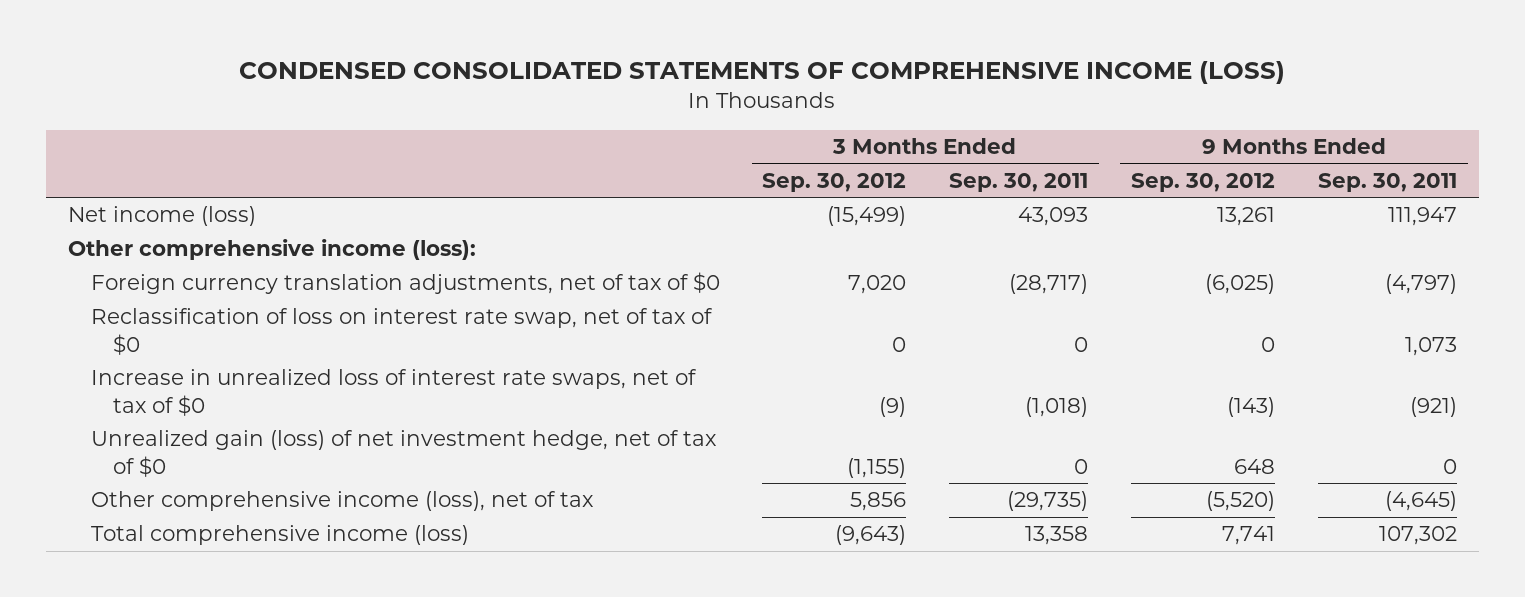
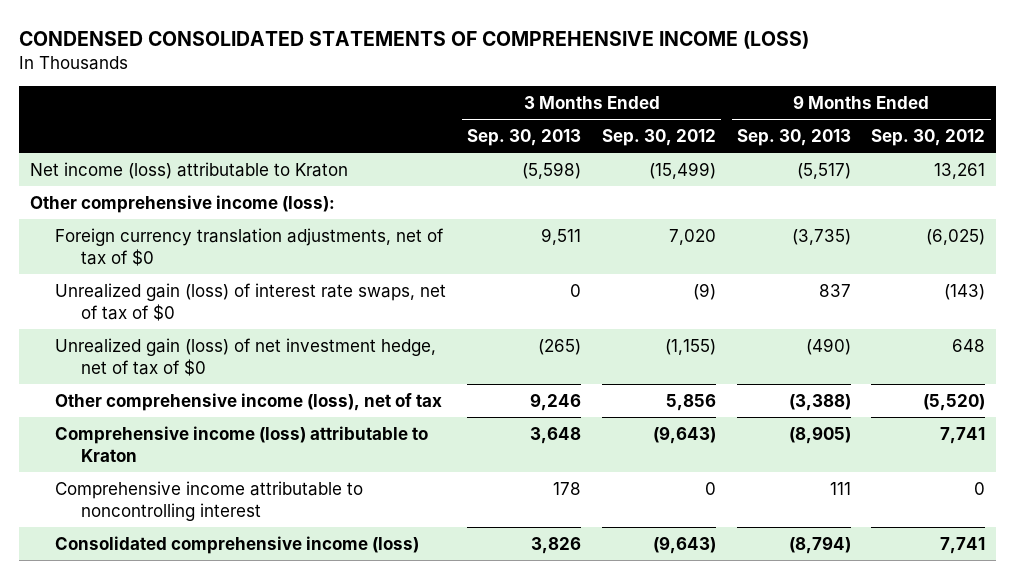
[949,172,1089,192] Sep. 30, 2011 -> none
[1318,172,1458,192] Sep. 30, 2011 -> none
none -> [467,128,582,146] Sep. 30, 2013
none -> [736,128,851,146] Sep. 30, 2013
[67,206,256,227] Net income (loss) -> [29,161,348,179] Net income (loss) attributable to Kraton
[90,308,713,355] Reclassification of loss on interest rate swap, net of tax of $0 -> none
[90,369,697,416] Increase in unrealized loss of interest rate swaps, net of tax of $0 -> [55,282,447,321] Unrealized gain (loss) of interest rate swaps, net of tax of $0
none -> [55,425,429,462] Comprehensive income (loss) attributable to Kraton
none -> [55,480,364,521] Comprehensive income attributable to noncontrolling interest
[90,525,469,546] Total comprehensive income (loss) -> [55,535,420,554] Consolidated comprehensive income (loss)

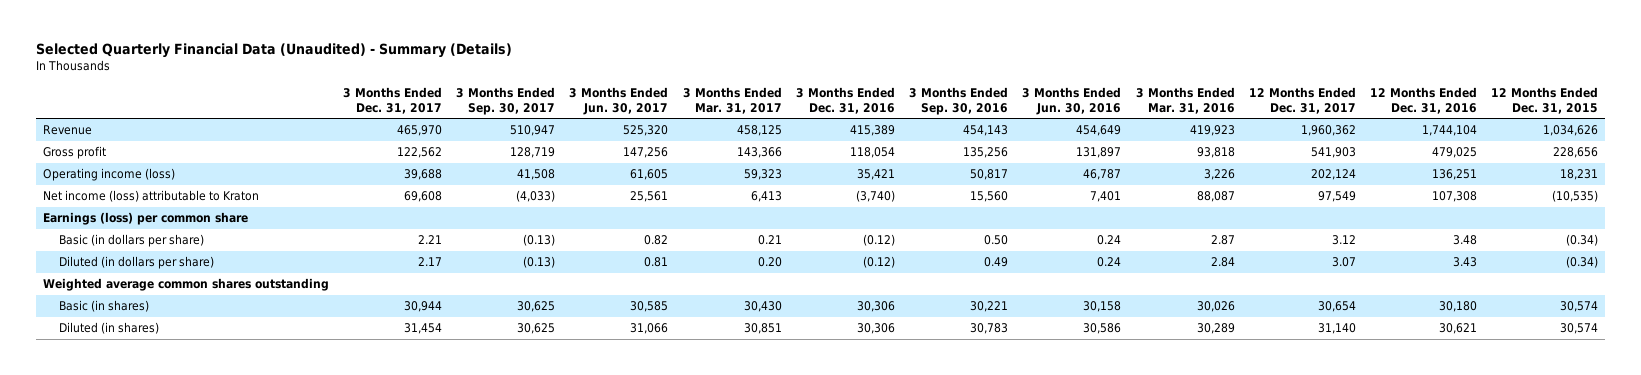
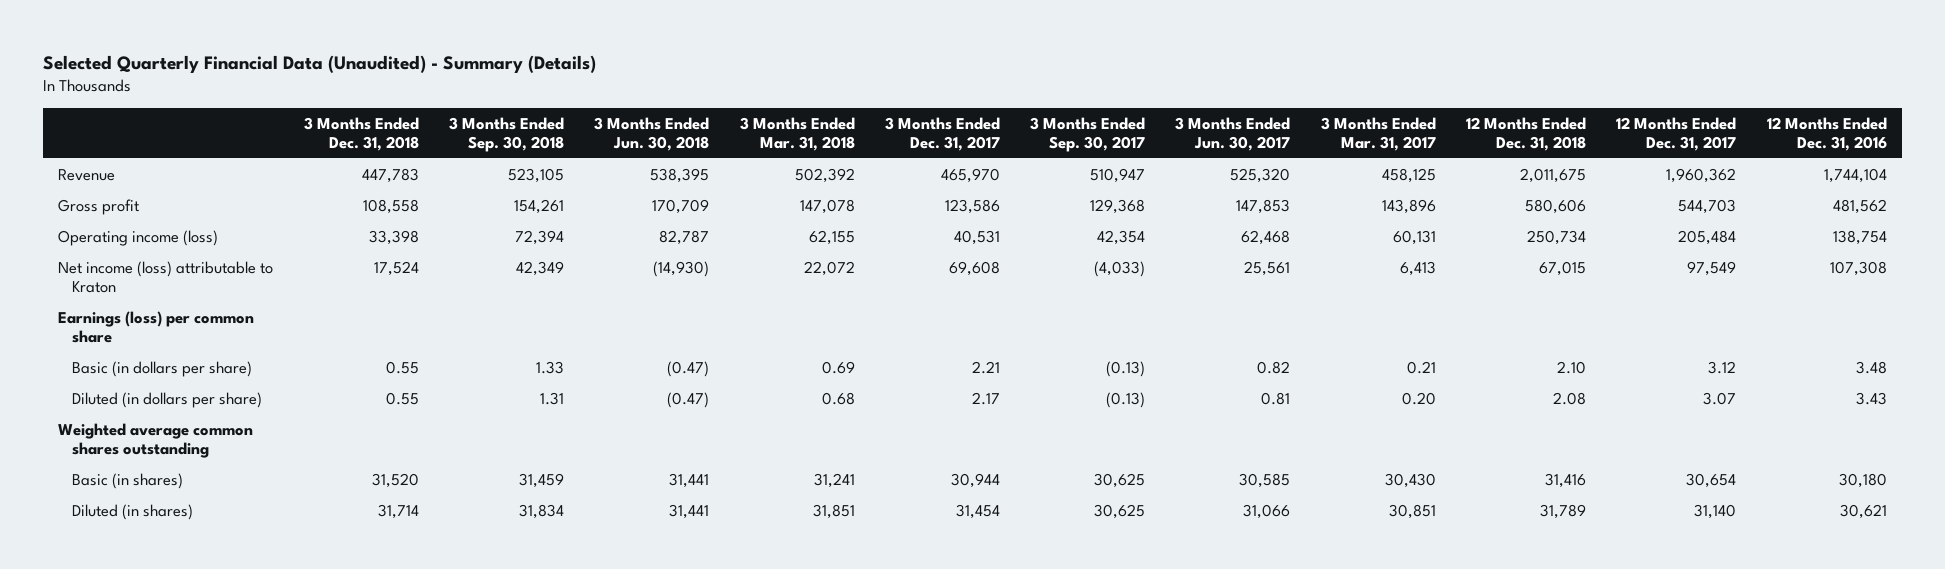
[795,87,895,114] 3 Months Ended Dec. 31, 2016 -> none
[909,87,1009,115] 3 Months Ended Sep. 30, 2016 -> none
[1022,87,1122,115] 3 Months Ended Jun. 30, 2016 -> none
[1135,87,1235,114] 3 Months Ended Mar. 31, 2016 -> none
[1491,87,1599,114] 12 Months Ended Dec. 31, 2015 -> none
none -> [303,116,419,151] 3 Months Ended Dec. 31, 2018
none -> [449,116,565,152] 3 Months Ended Sep. 30, 2018
none -> [594,116,710,151] 3 Months Ended Jun. 30, 2018
none -> [739,116,855,151] 3 Months Ended Mar. 31, 2018
none -> [1466,116,1587,151] 12 Months Ended Dec. 31, 2018
[396,147,442,159] 122,562 -> [944,198,1000,214] 123,586
[510,147,556,159] 128,719 -> [1090,198,1146,214] 129,368
[623,147,669,159] 147,256 -> [1236,198,1291,214] 147,853
[736,147,782,159] 143,366 -> [1381,198,1436,214] 143,896
[1310,147,1356,159] 541,903 -> [1678,198,1737,214] 544,703
[1432,147,1478,159] 479,025 -> [1832,198,1887,214] 481,562
[403,169,442,181] 39,688 -> [953,229,1000,245] 40,531
[517,169,556,181] 41,508 -> [1097,229,1146,245] 42,354
[630,169,669,181] 61,605 -> [1241,229,1291,245] 62,468
[743,169,782,181] 59,323 -> [1392,229,1436,245] 60,131
[1310,169,1356,181] 202,124 -> [1678,229,1737,245] 205,484
[1432,169,1478,181] 136,251 -> [1832,229,1887,245] 138,754

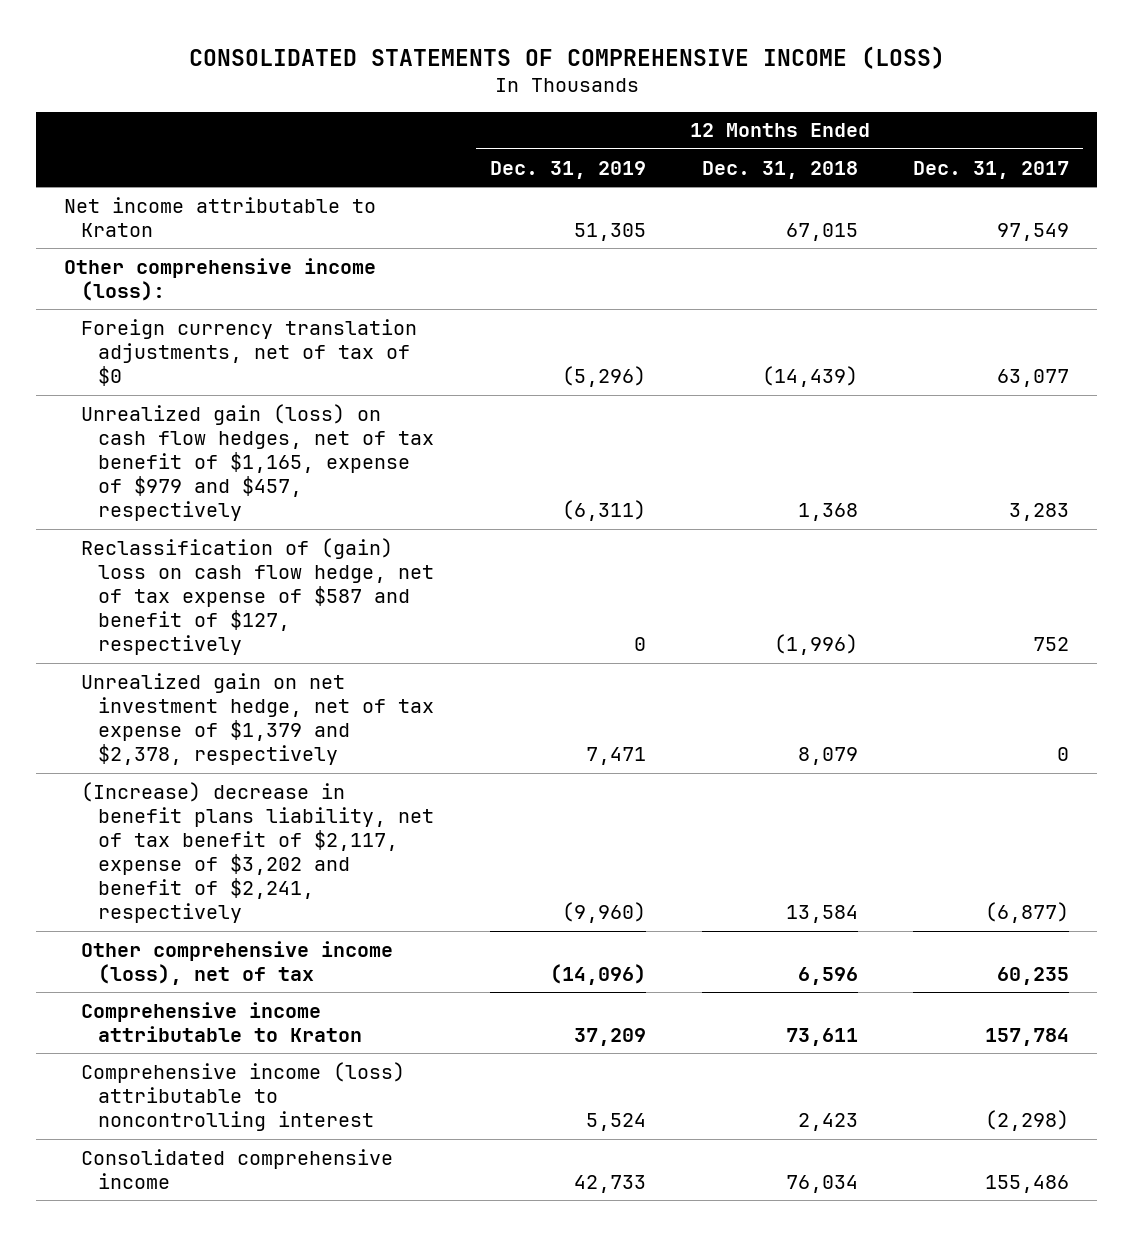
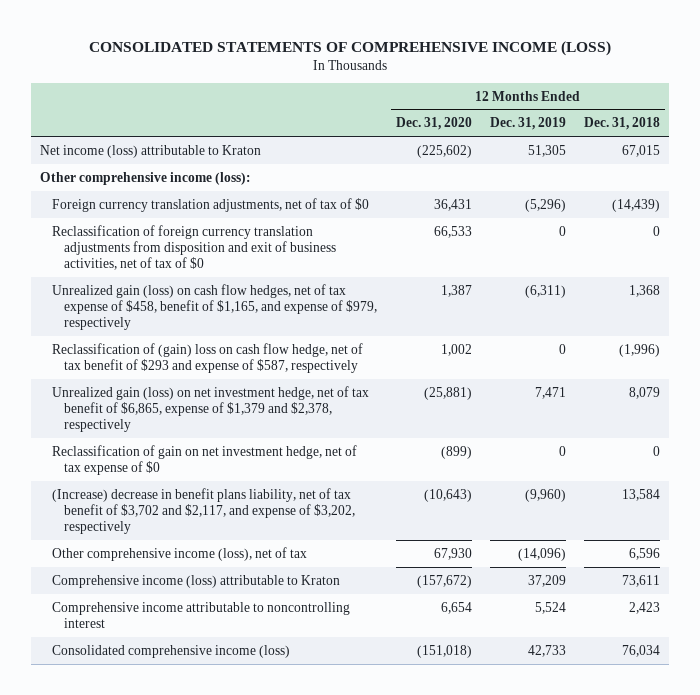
[913,160,1070,179] Dec. 31, 2017 -> none
none -> [395,117,472,131] Dec. 31, 2020
[63,196,376,237] Net income attributable to Kraton -> [40,144,262,158] Net income (loss) attributable to Kraton
none -> [52,224,337,271] Reclassification of foreign currency translation adjustments from disposition and exit of business activities, net of tax of $0
[80,403,434,522] Unrealized gain (loss) on cash flow hedges, net of tax benefit of $1,165, expense of $979 and $457, respectively -> [52,283,378,331] Unrealized gain (loss) on cash flow hedges, net of tax expense of $458, benefit of $1,165, and expense of $979, respectively
[80,537,434,656] Reclassification of (gain) loss on cash flow hedge, net of tax expense of $587 and benefit of $127, respectively -> [52,342,364,373] Reclassification of (gain) loss on cash flow hedge, net of tax benefit of $293 and expense of $587, respectively
[80,672,434,766] Unrealized gain on net investment hedge, net of tax expense of $1,379 and $2,378, respectively -> [52,385,370,433] Unrealized gain (loss) on net investment hedge, net of tax benefit of $6,865, expense of $1,379 and $2,378, respectively
none -> [52,444,358,475] Reclassification of gain on net investment hedge, net of tax expense of $0
[80,781,434,924] (Increase) decrease in benefit plans liability, net of tax benefit of $2,117, expense of $3,202 and benefit of $2,241, respectively -> [52,487,356,535] (Increase) decrease in benefit plans liability, net of tax benefit of $3,702 and $2,117, and expense of $3,202, respectively
[80,1001,362,1042] Comprehensive income attributable to Kraton -> [52,574,341,588] Comprehensive income (loss) attributable to Kraton
[80,1061,405,1132] Comprehensive income (loss) attributable to noncontrolling interest -> [52,601,351,628] Comprehensive income attributable to noncontrolling interest
[80,1148,393,1189] Consolidated comprehensive income -> [52,644,291,658] Consolidated comprehensive income (loss)

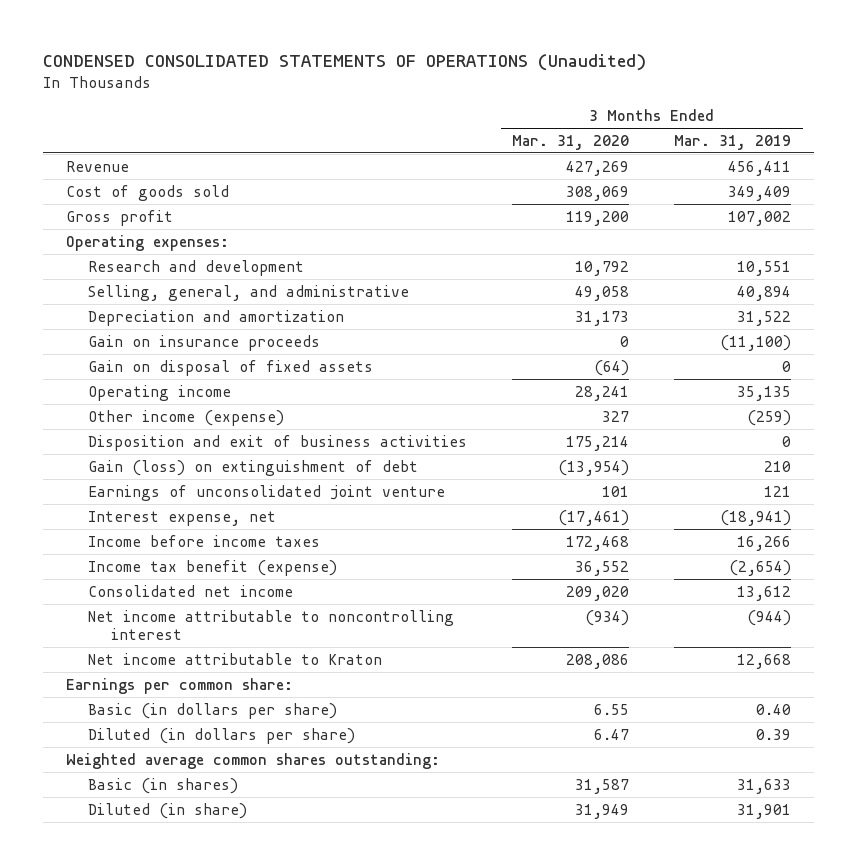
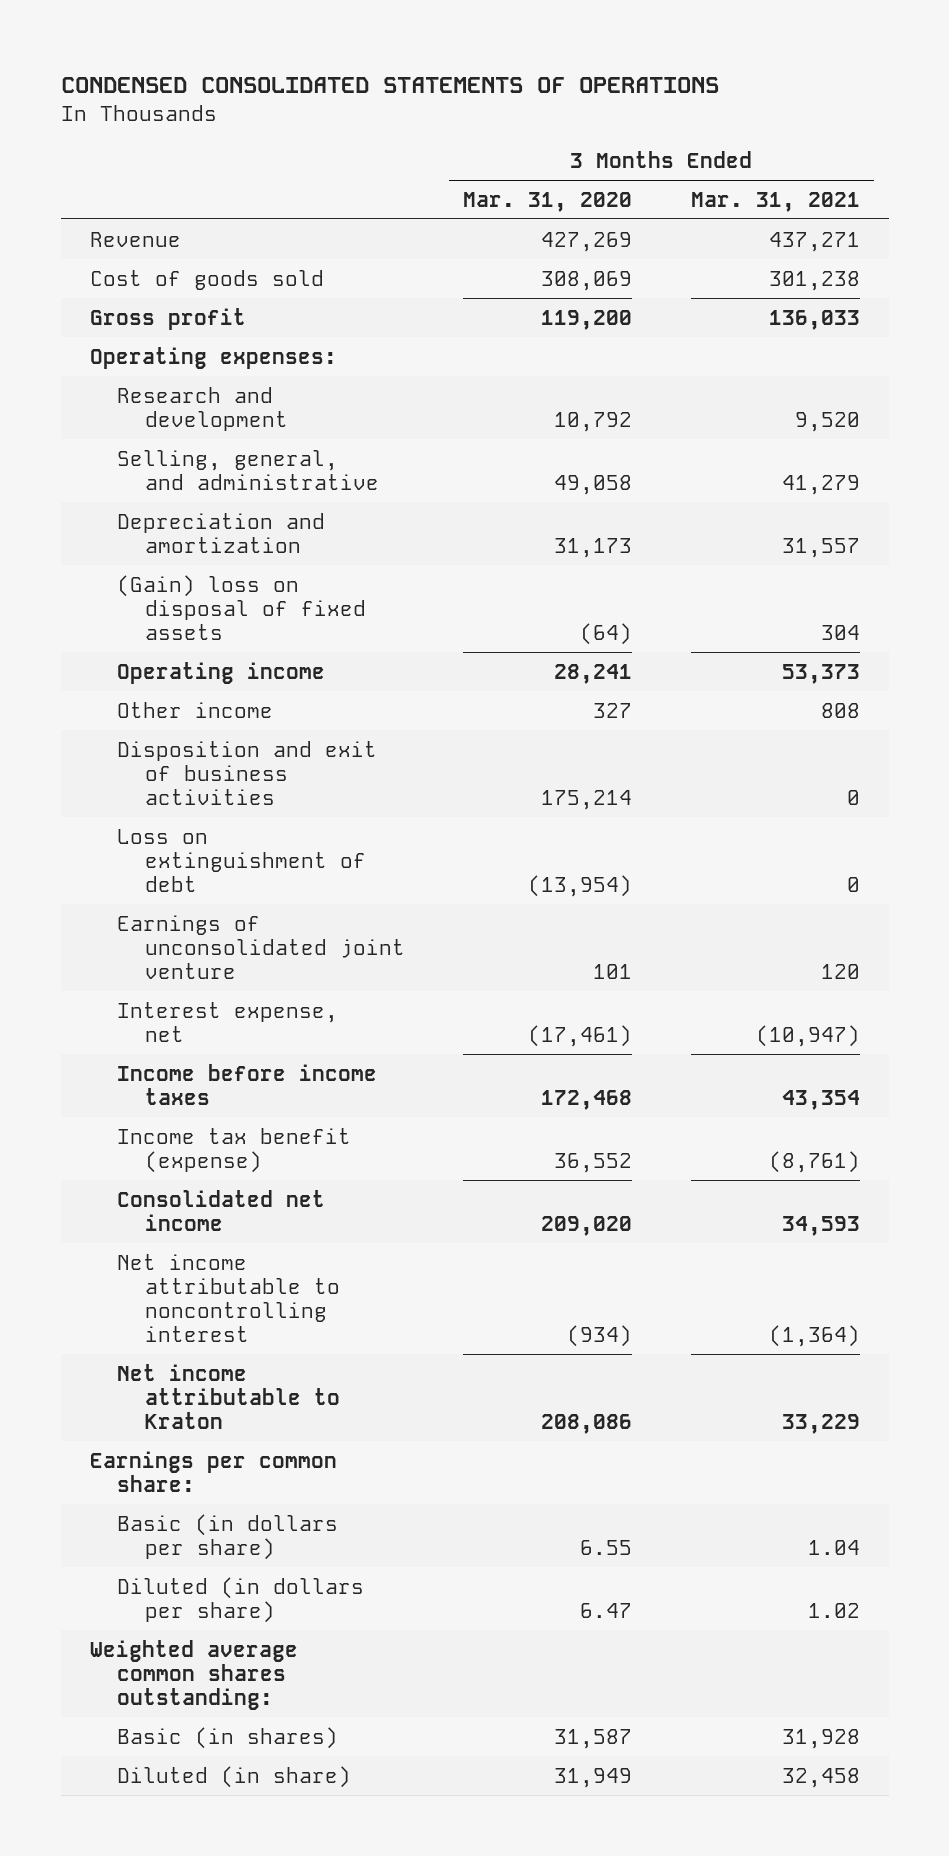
[42,53,646,71] CONDENSED CONSOLIDATED STATEMENTS OF OPERATIONS (Unaudited) -> [60,76,719,93] CONDENSED CONSOLIDATED STATEMENTS OF OPERATIONS
[674,134,792,150] Mar. 31, 2019 -> none
none -> [690,192,860,213] Mar. 31, 2021
[88,334,321,351] Gain on insurance proceeds -> none
[88,359,374,376] Gain on disposal of fixed assets -> [117,574,367,640] (Gain) loss on disposal of fixed assets
[88,409,285,426] Other income (expense) -> [117,701,274,718] Other income
[88,459,419,476] Gain (loss) on extinguishment of debt -> [117,828,367,892] Loss on extinguishment of debt

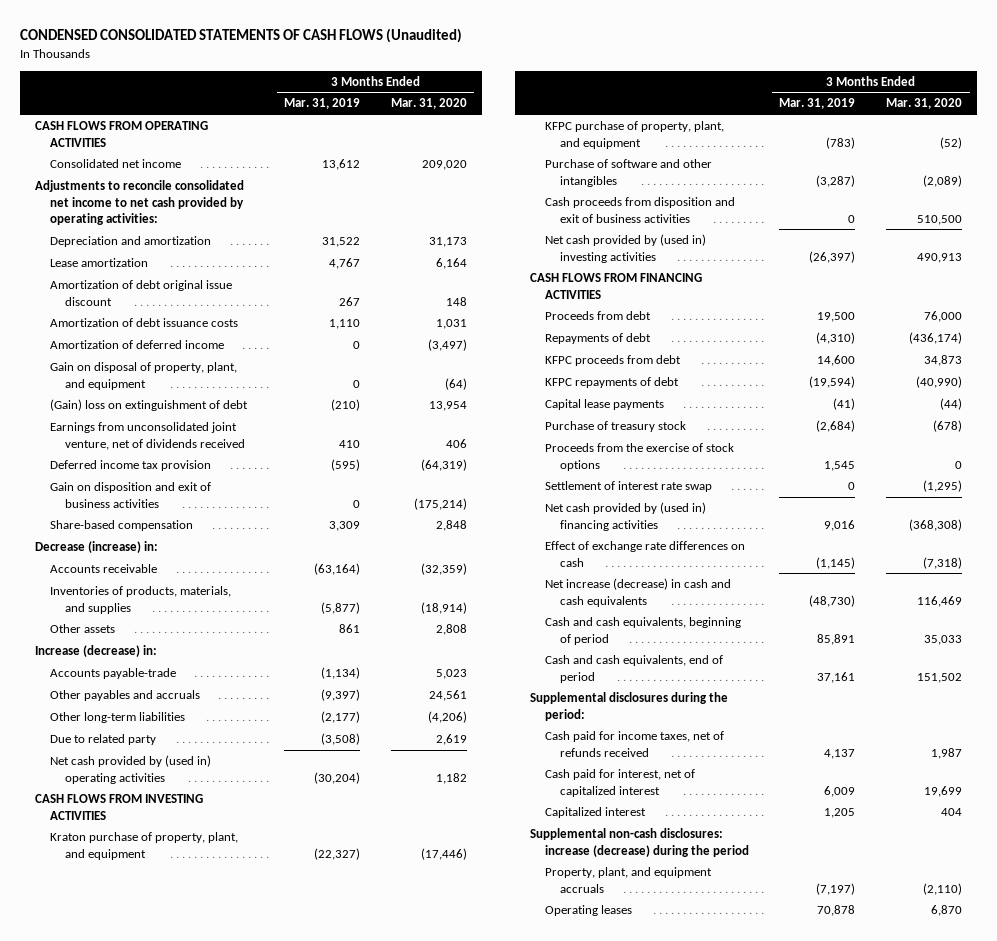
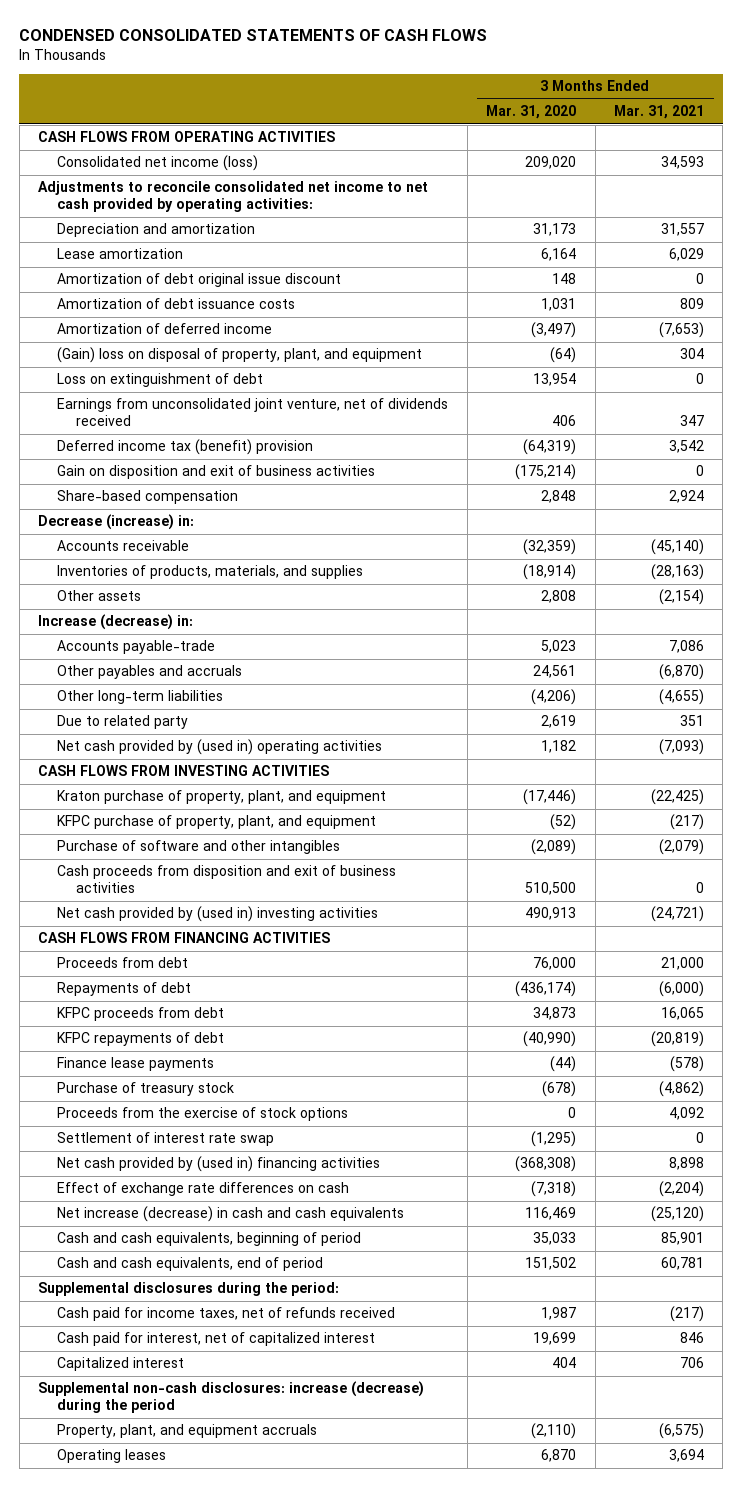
[19,27,462,43] CONDENSED CONSOLIDATED STATEMENTS OF CASH FLOWS (Unaudited) -> [19,29,488,42] CONDENSED CONSOLIDATED STATEMENTS OF CASH FLOWS
[284,98,361,110] Mar. 31, 2019 -> none
none -> [614,105,705,120] Mar. 31, 2021
[49,159,181,169] Consolidated net income -> [57,155,259,172] Consolidated net income (loss)
[49,362,237,390] Gain on disposal of property, plant, and equipment -> [57,347,423,364] (Gain) loss on disposal of property, plant, and equipment
[49,399,248,412] (Gain) loss on extinguishment of debt -> [57,373,264,388] Loss on extinguishment of debt
[49,460,211,472] Deferred income tax provision -> [57,439,314,456] Deferred income tax (benefit) provision
[544,399,664,411] Capital lease payments -> [57,1057,215,1072] Finance lease payments

